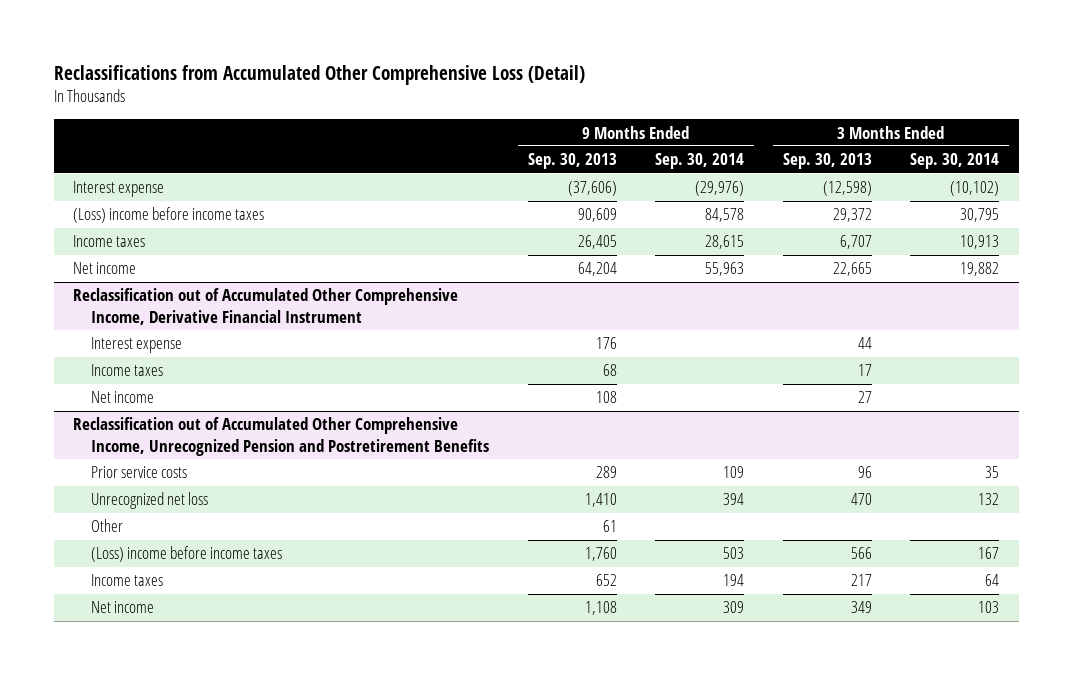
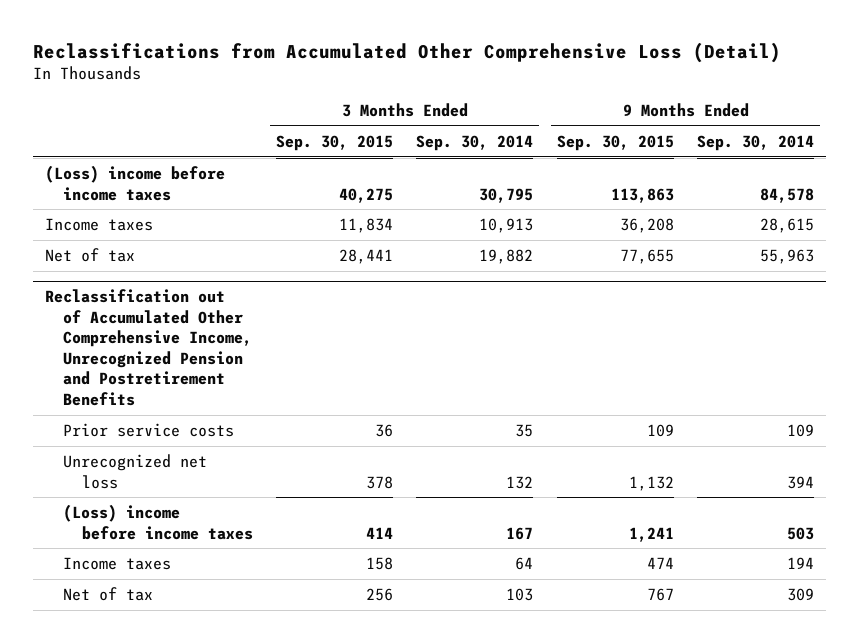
[527,153,617,170] Sep. 30, 2013 -> none
[782,153,872,170] Sep. 30, 2013 -> none
none -> [275,134,393,151] Sep. 30, 2015
none -> [556,134,674,151] Sep. 30, 2015
[73,181,165,198] Interest expense -> none
[73,288,459,325] Reclassification out of Accumulated Other Comprehensive Income, Derivative Financial Instrument -> none
[90,337,182,354] Interest expense -> none
[90,364,163,377] Income taxes -> none
[90,391,154,404] Net income -> none
[73,262,137,275] Net income -> [44,247,135,262] Net of tax
[90,519,123,533] Other -> none
[90,601,154,614] Net income -> [63,586,154,601] Net of tax

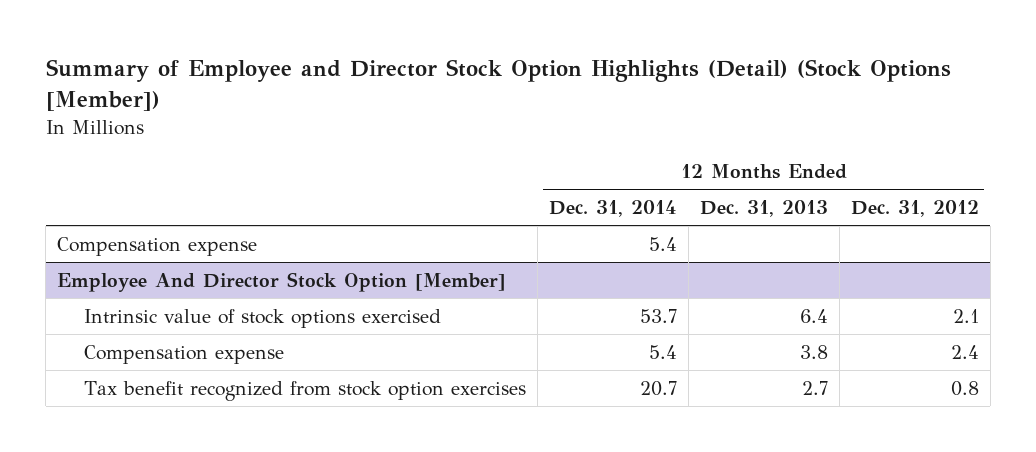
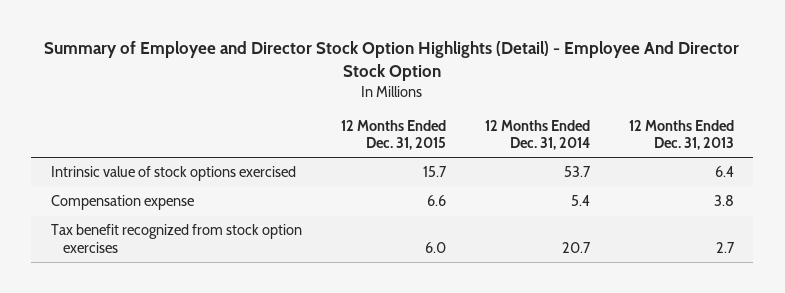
[45,59,951,111] Summary of Employee and Director Stock Option Highlights (Detail) (Stock Options [Member]) -> [44,41,740,81] Summary of Employee and Director Stock Option Highlights (Detail) - Employee And Director Stock Option
[850,199,979,217] Dec. 31, 2012 -> none
none -> [340,119,446,150] 12 Months Ended Dec. 31, 2015
[57,236,258,256] Compensation expense -> none
[57,271,507,292] Employee And Director Stock Option [Member] -> none

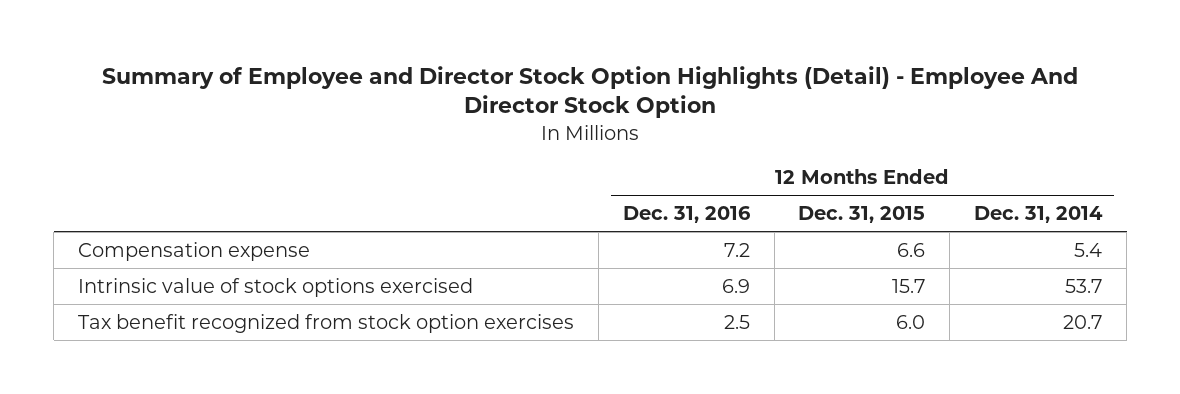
[628,119,734,150] 12 Months Ended Dec. 31, 2013 -> none
none -> [622,206,751,224] Dec. 31, 2016
[50,166,296,182] Intrinsic value of stock options exercised -> [77,277,473,297] Intrinsic value of stock options exercised

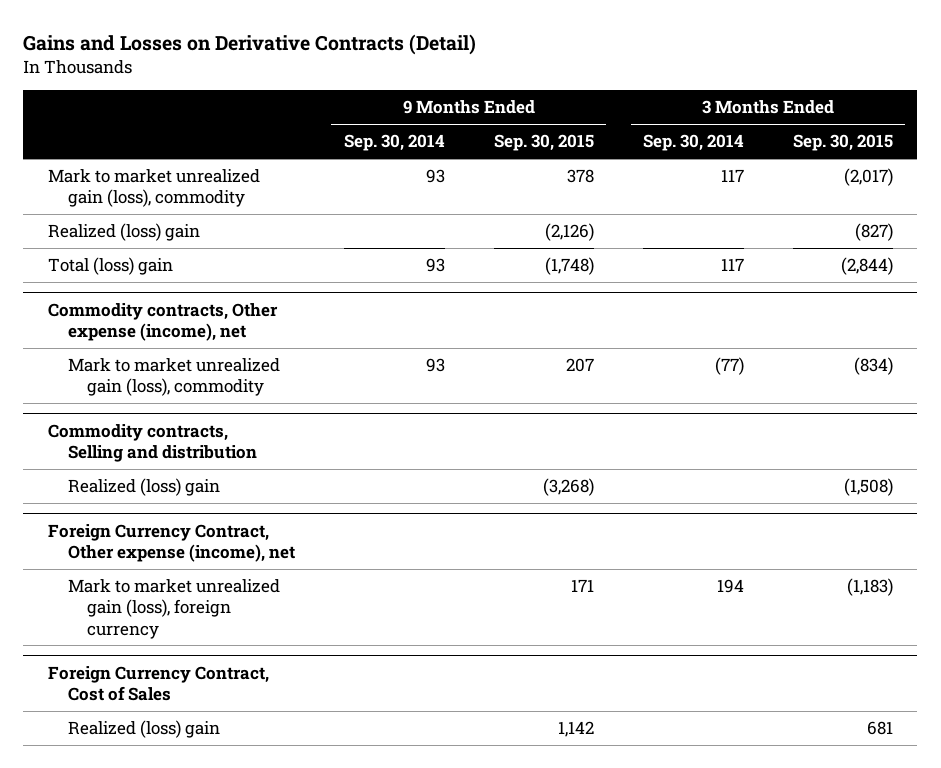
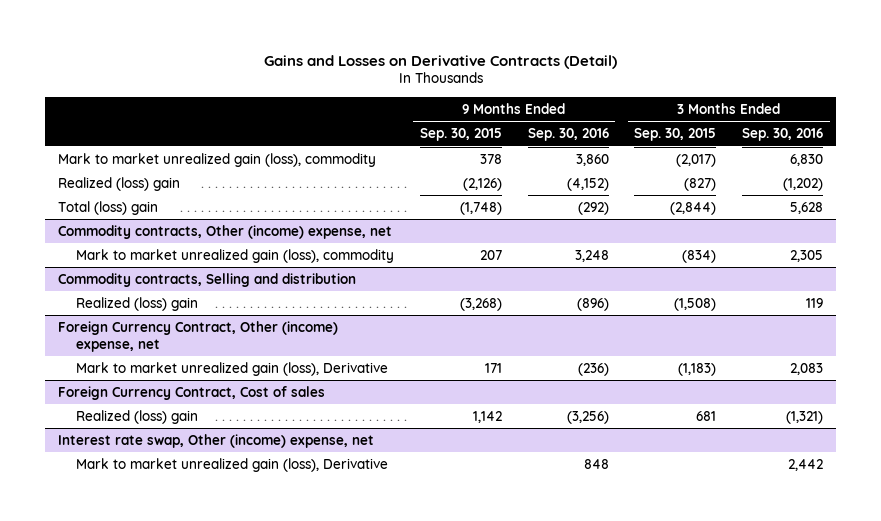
[343,134,445,152] Sep. 30, 2014 -> none
[642,134,744,152] Sep. 30, 2014 -> none
none -> [527,128,609,142] Sep. 30, 2016
none -> [742,128,824,142] Sep. 30, 2016
[47,302,278,341] Commodity contracts, Other expense (income), net -> [57,224,392,239] Commodity contracts, Other (income) expense, net
[47,523,295,562] Foreign Currency Contract, Other expense (income), net -> [57,320,338,352] Foreign Currency Contract, Other (income) expense, net
[67,579,280,639] Mark to market unrealized gain (loss), foreign currency -> [75,361,388,376] Mark to market unrealized gain (loss), Derivative
[47,665,269,701] Foreign Currency Contract, Cost of Sales -> [57,385,325,400] Foreign Currency Contract, Cost of sales
none -> [57,433,374,448] Interest rate swap, Other (income) expense, net
none -> [75,457,388,472] Mark to market unrealized gain (loss), Derivative

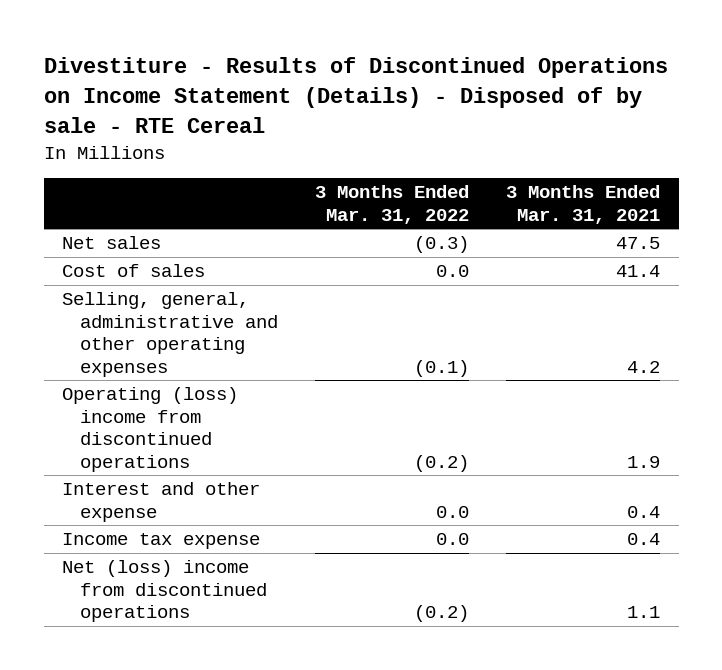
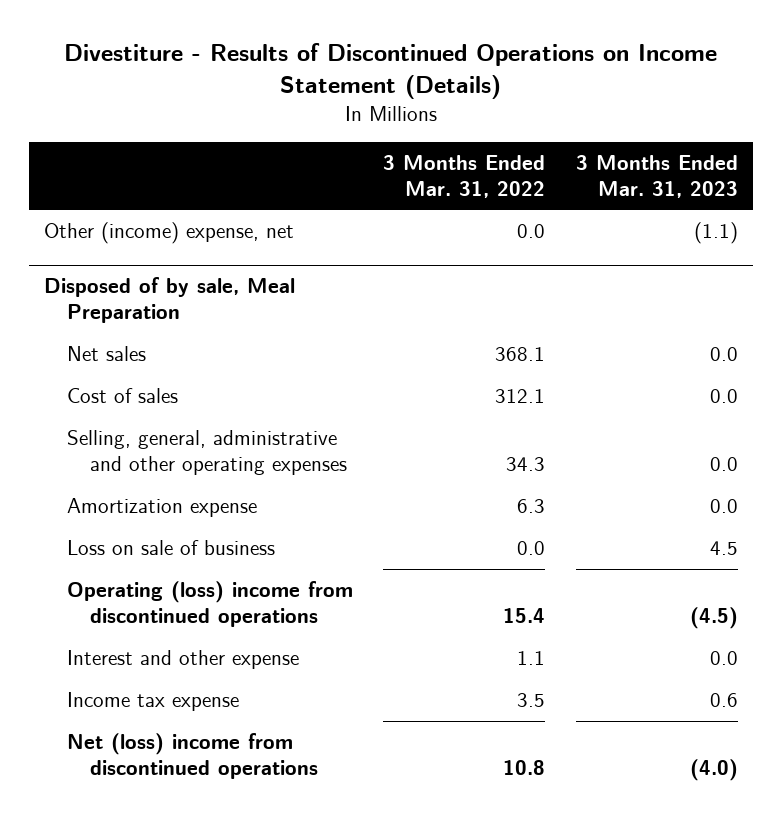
[43,57,668,133] Divestiture - Results of Discontinued Operations on Income Statement (Details) - Disposed of by sale - RTE Cereal -> [63,42,717,100] Divestiture - Results of Discontinued Operations on Income Statement (Details)
[505,185,660,224] 3 Months Ended Mar. 31, 2021 -> none
none -> [575,154,738,198] 3 Months Ended Mar. 31, 2023
none -> [43,222,294,245] Other (income) expense, net
none -> [43,277,295,324] Disposed of by sale, Meal Preparation
[413,236,469,254] (0.3) -> [495,347,546,362] 368.1
[435,265,469,278] 0.0 -> [495,389,546,404] 312.1
[413,359,469,377] (0.1) -> [506,457,546,472] 34.3
none -> [66,498,257,518] Amortization expense
none -> [66,540,275,556] Loss on sale of business
[413,454,469,472] (0.2) -> [503,608,546,624] 15.4
[435,505,469,518] 0.0 -> [517,651,546,666] 1.1
[435,533,469,546] 0.0 -> [517,693,546,708] 3.5
[413,605,469,623] (0.2) -> [503,760,546,776] 10.8

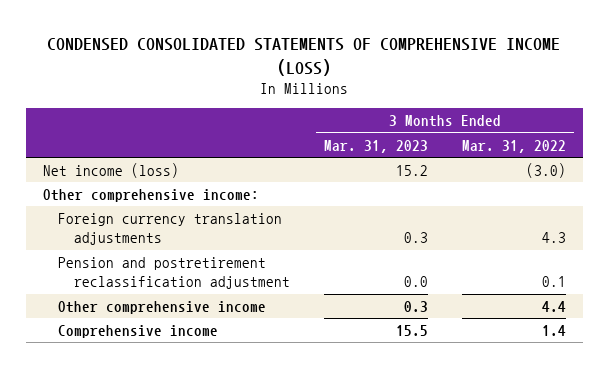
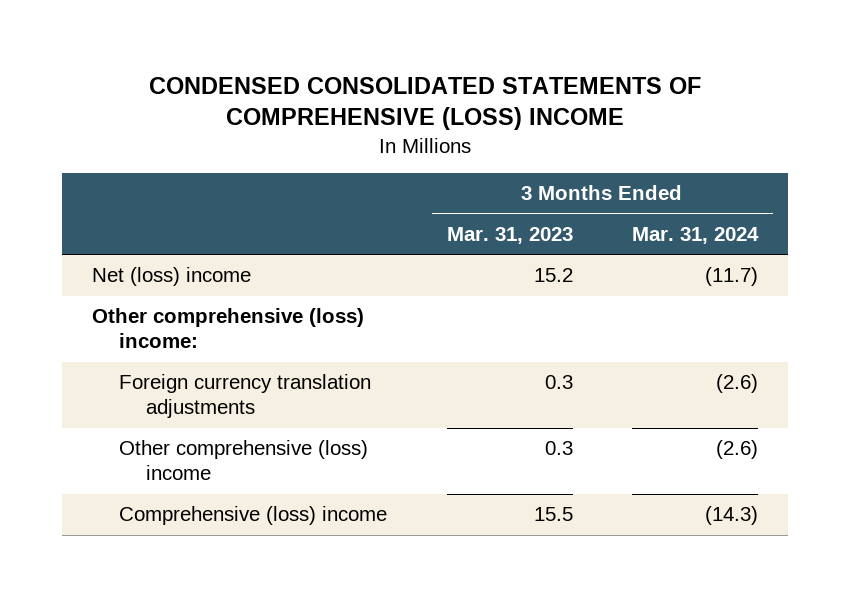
[47,38,561,76] CONDENSED CONSOLIDATED STATEMENTS OF COMPREHENSIVE INCOME (LOSS) -> [149,76,702,131] CONDENSED CONSOLIDATED STATEMENTS OF COMPREHENSIVE (LOSS) INCOME
[462,139,567,153] Mar. 31, 2022 -> none
none -> [632,226,760,244] Mar. 31, 2024
[42,163,179,179] Net income (loss) -> [92,267,252,287] Net (loss) income
[42,189,259,203] Other comprehensive income: -> [92,308,365,349] Other comprehensive (loss) income:
[58,257,291,290] Pension and postretirement reclassification adjustment -> none
[58,301,267,315] Other comprehensive income -> [118,440,368,481] Other comprehensive (loss) income
[58,325,219,339] Comprehensive income -> [118,506,387,526] Comprehensive (loss) income

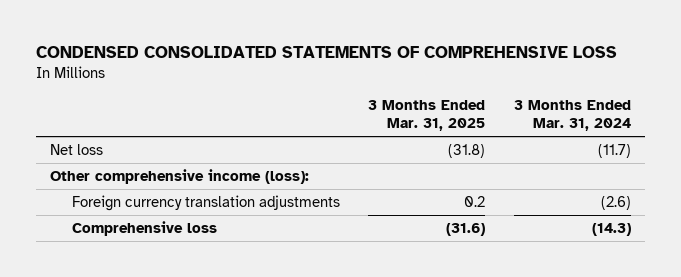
[149,76,702,131] CONDENSED CONSOLIDATED STATEMENTS OF COMPREHENSIVE (LOSS) INCOME -> [35,46,617,59] CONDENSED CONSOLIDATED STATEMENTS OF COMPREHENSIVE LOSS
[446,226,573,244] Mar. 31, 2023 -> none
none -> [368,100,486,132] 3 Months Ended Mar. 31, 2025
[92,267,252,287] Net (loss) income -> [50,144,104,156] Net loss
[92,308,365,349] Other comprehensive (loss) income: -> [50,169,310,185] Other comprehensive income (loss):
[118,440,368,481] Other comprehensive (loss) income -> none
[118,506,387,526] Comprehensive (loss) income -> [71,221,217,237] Comprehensive loss

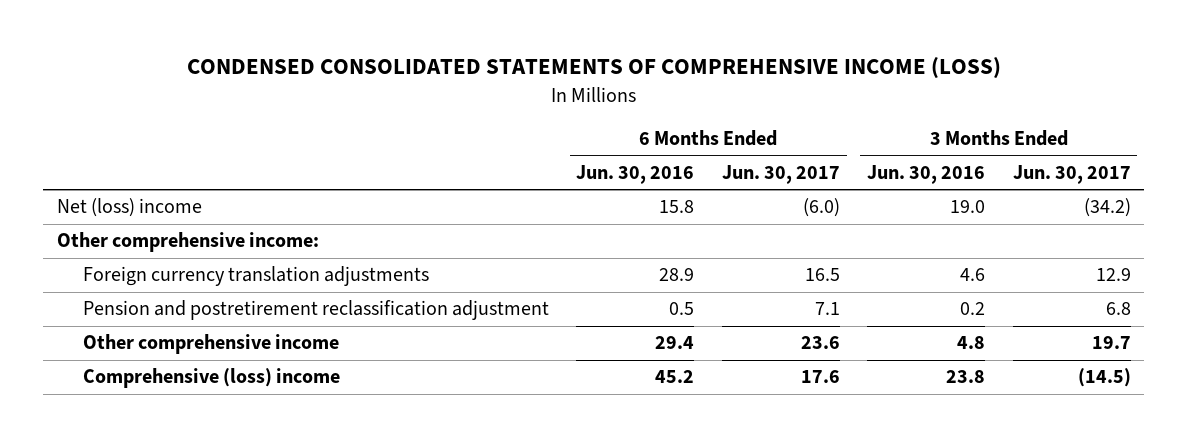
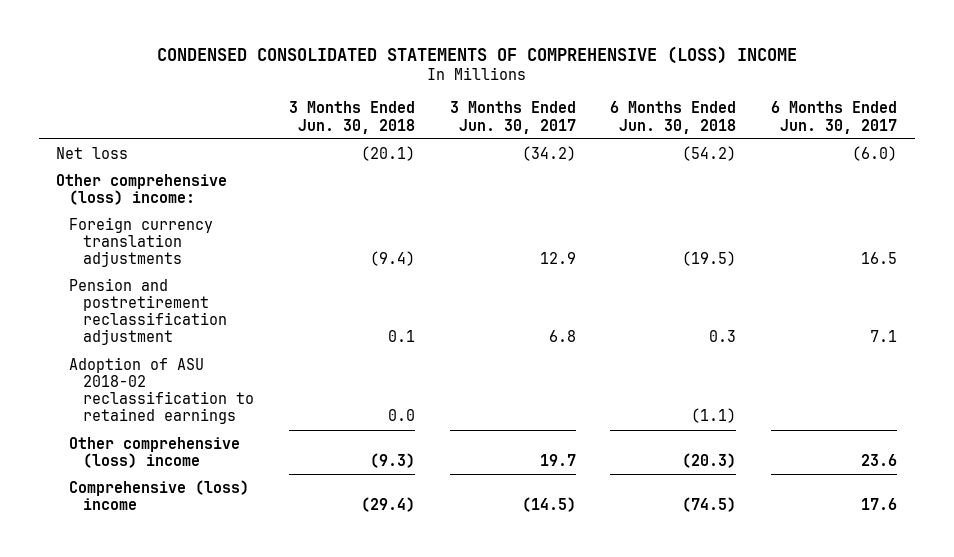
[186,57,1001,80] CONDENSED CONSOLIDATED STATEMENTS OF COMPREHENSIVE INCOME (LOSS) -> [156,45,797,64] CONDENSED CONSOLIDATED STATEMENTS OF COMPREHENSIVE (LOSS) INCOME
[576,164,695,184] Jun. 30, 2016 -> none
[867,164,986,184] Jun. 30, 2016 -> none
none -> [288,101,415,134] 3 Months Ended Jun. 30, 2018
none -> [610,101,737,134] 6 Months Ended Jun. 30, 2018
[56,198,202,218] Net (loss) income -> [56,146,129,159] Net loss
[56,232,319,253] Other comprehensive income: -> [56,173,228,205] Other comprehensive (loss) income:
none -> [69,356,254,425] Adoption of ASU 2018-02 reclassification to retained earnings
[83,334,340,355] Other comprehensive income -> [69,436,241,468] Other comprehensive (loss) income

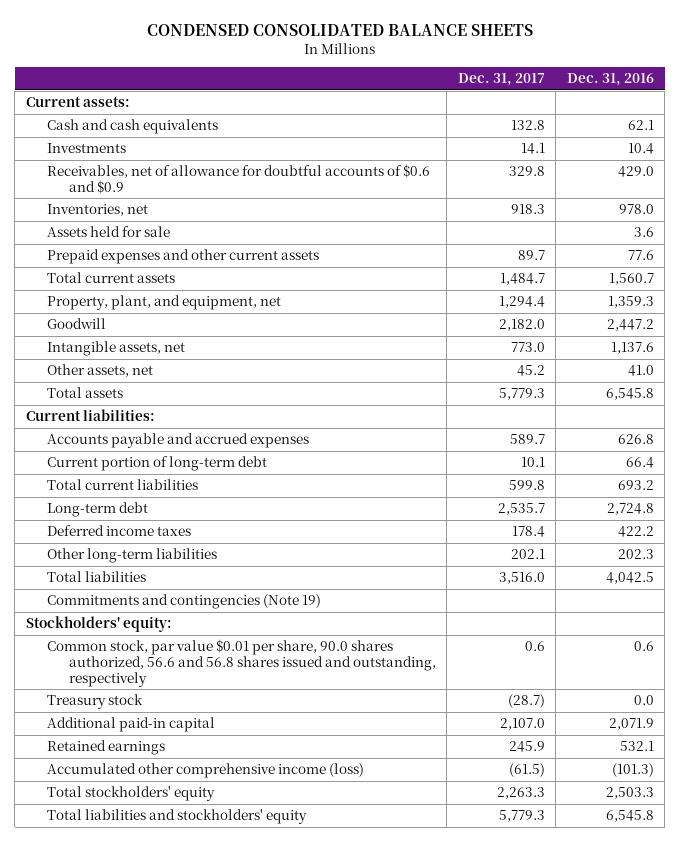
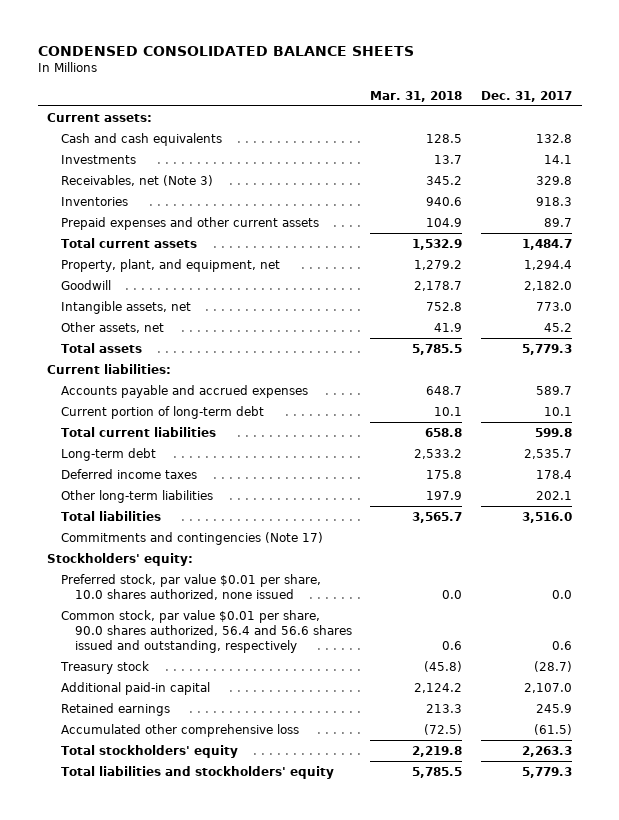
[566,73,654,87] Dec. 31, 2016 -> none
none -> [370,90,463,102] Mar. 31, 2018
[47,226,171,238] Assets held for sale -> none
[47,164,431,194] Receivables, net of allowance for doubtful accounts of $0.6 and $0.9 -> [60,175,213,187] Receivables, net (Note 3)
[47,204,149,217] Inventories, net -> [60,197,128,207] Inventories
[47,594,322,610] Commitments and contingencies (Note 19) -> [60,532,323,546] Commitments and contingencies (Note 17)
none -> [60,574,321,600] Preferred stock, par value $0.01 per share, 10.0 shares authorized, none issued
[47,639,436,687] Common stock, par value $0.01 per share, 90.0 shares authorized, 56.6 and 56.8 shares issued and outstanding, respectively -> [60,610,352,653] Common stock, par value $0.01 per share, 90.0 shares authorized, 56.4 and 56.6 shares issued and outstanding, respectively
[47,763,365,779] Accumulated other comprehensive income (loss) -> [60,724,299,738] Accumulated other comprehensive loss

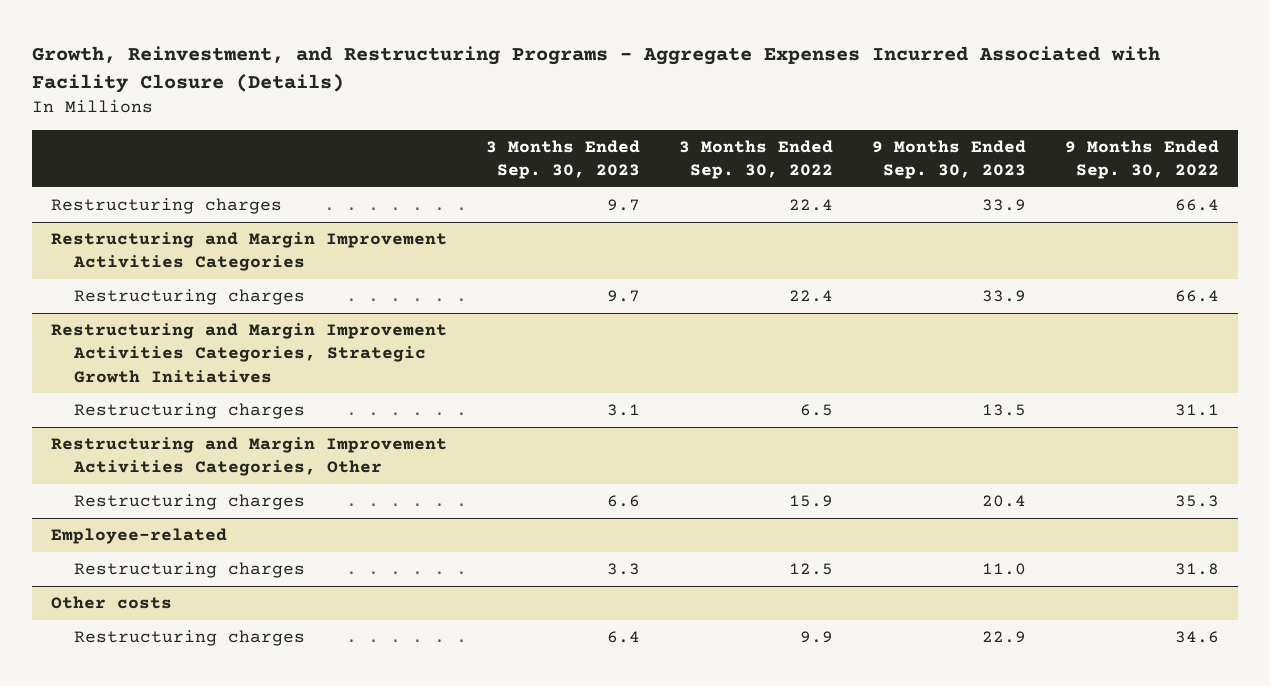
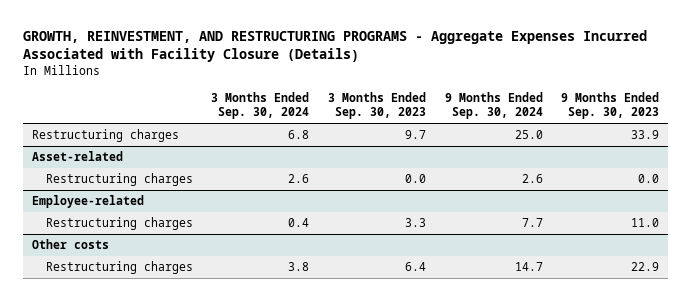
[32,45,1161,93] Growth, Reinvestment, and Restructuring Programs - Aggregate Expenses Incurred Associated with Facility Closure (Details) -> [23,30,648,63] GROWTH, REINVESTMENT, AND RESTRUCTURING PROGRAMS - Aggregate Expenses Incurred Associated with Facility Closure (Details)
[678,139,833,179] 3 Months Ended Sep. 30, 2022 -> none
[1064,139,1219,179] 9 Months Ended Sep. 30, 2022 -> none
none -> [211,91,310,120] 3 Months Ended Sep. 30, 2024
none -> [444,91,543,120] 9 Months Ended Sep. 30, 2024
[51,232,448,272] Restructuring and Margin Improvement Activities Categories -> none
[51,323,448,383] Restructuring and Margin Improvement Activities Categories, Strategic Growth Initiatives -> none
[74,403,306,420] Restructuring charges -> none
[51,437,448,477] Restructuring and Margin Improvement Activities Categories, Other -> none
[74,494,306,511] Restructuring charges -> none
none -> [32,151,124,162] Asset-related
[607,290,641,303] 9.7 -> [404,174,426,184] 0.0
[981,290,1026,303] 33.9 -> [638,174,660,184] 0.0

